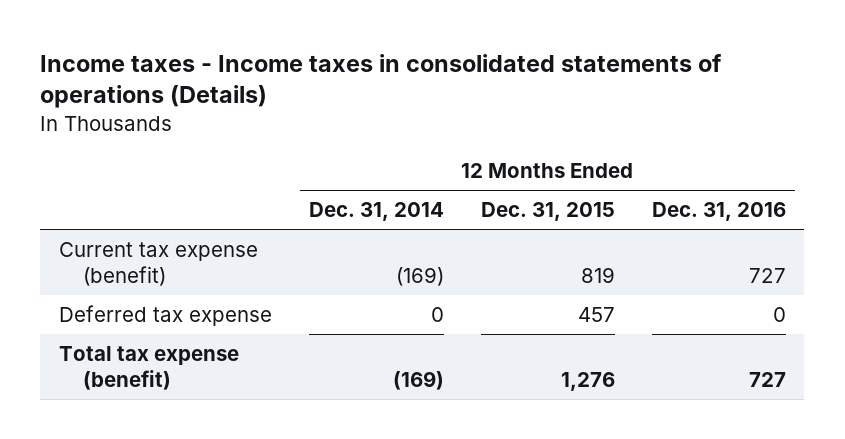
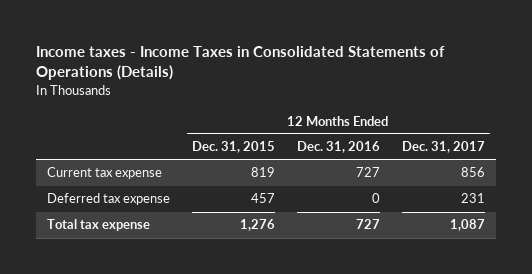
[40,53,723,109] Income taxes - Income taxes in consolidated statements of operations (Details) -> [36,45,446,81] Income taxes - Income Taxes in Consolidated Statements of Operations (Details)
[308,202,444,222] Dec. 31, 2014 -> none
none -> [401,141,485,154] Dec. 31, 2017
[58,241,258,286] Current tax expense (benefit) -> [47,167,163,180] Current tax expense
[58,345,239,390] Total tax expense (benefit) -> [47,219,151,232] Total tax expense

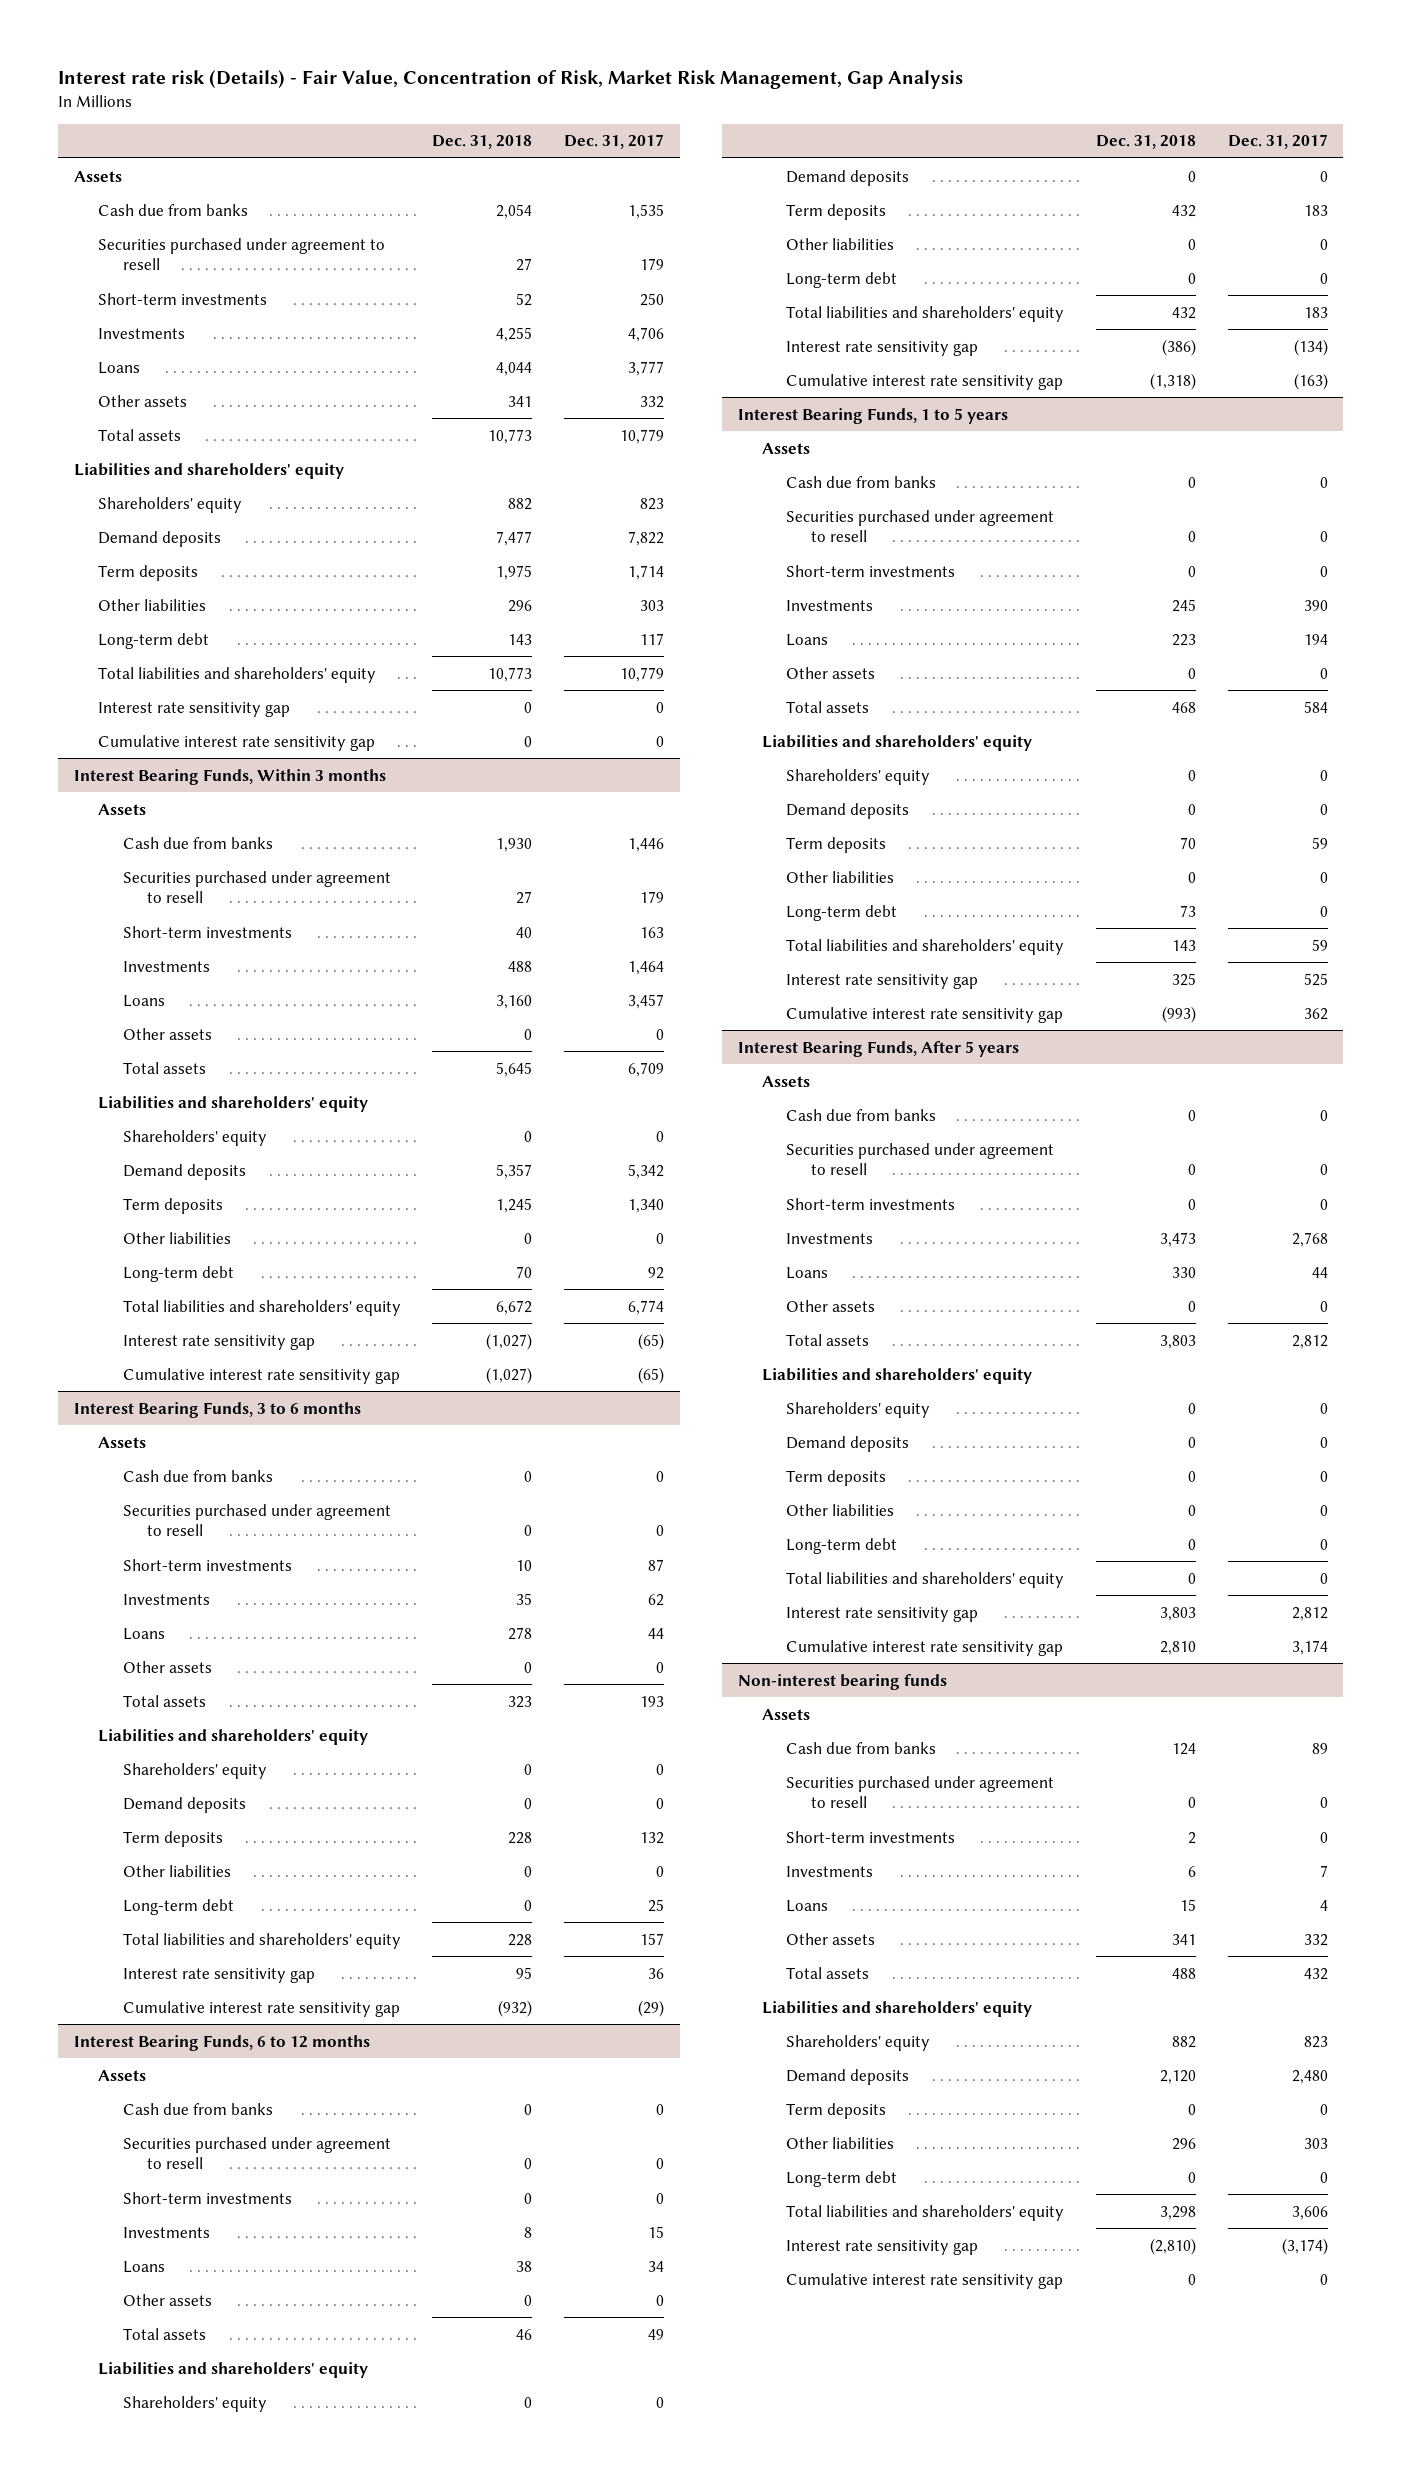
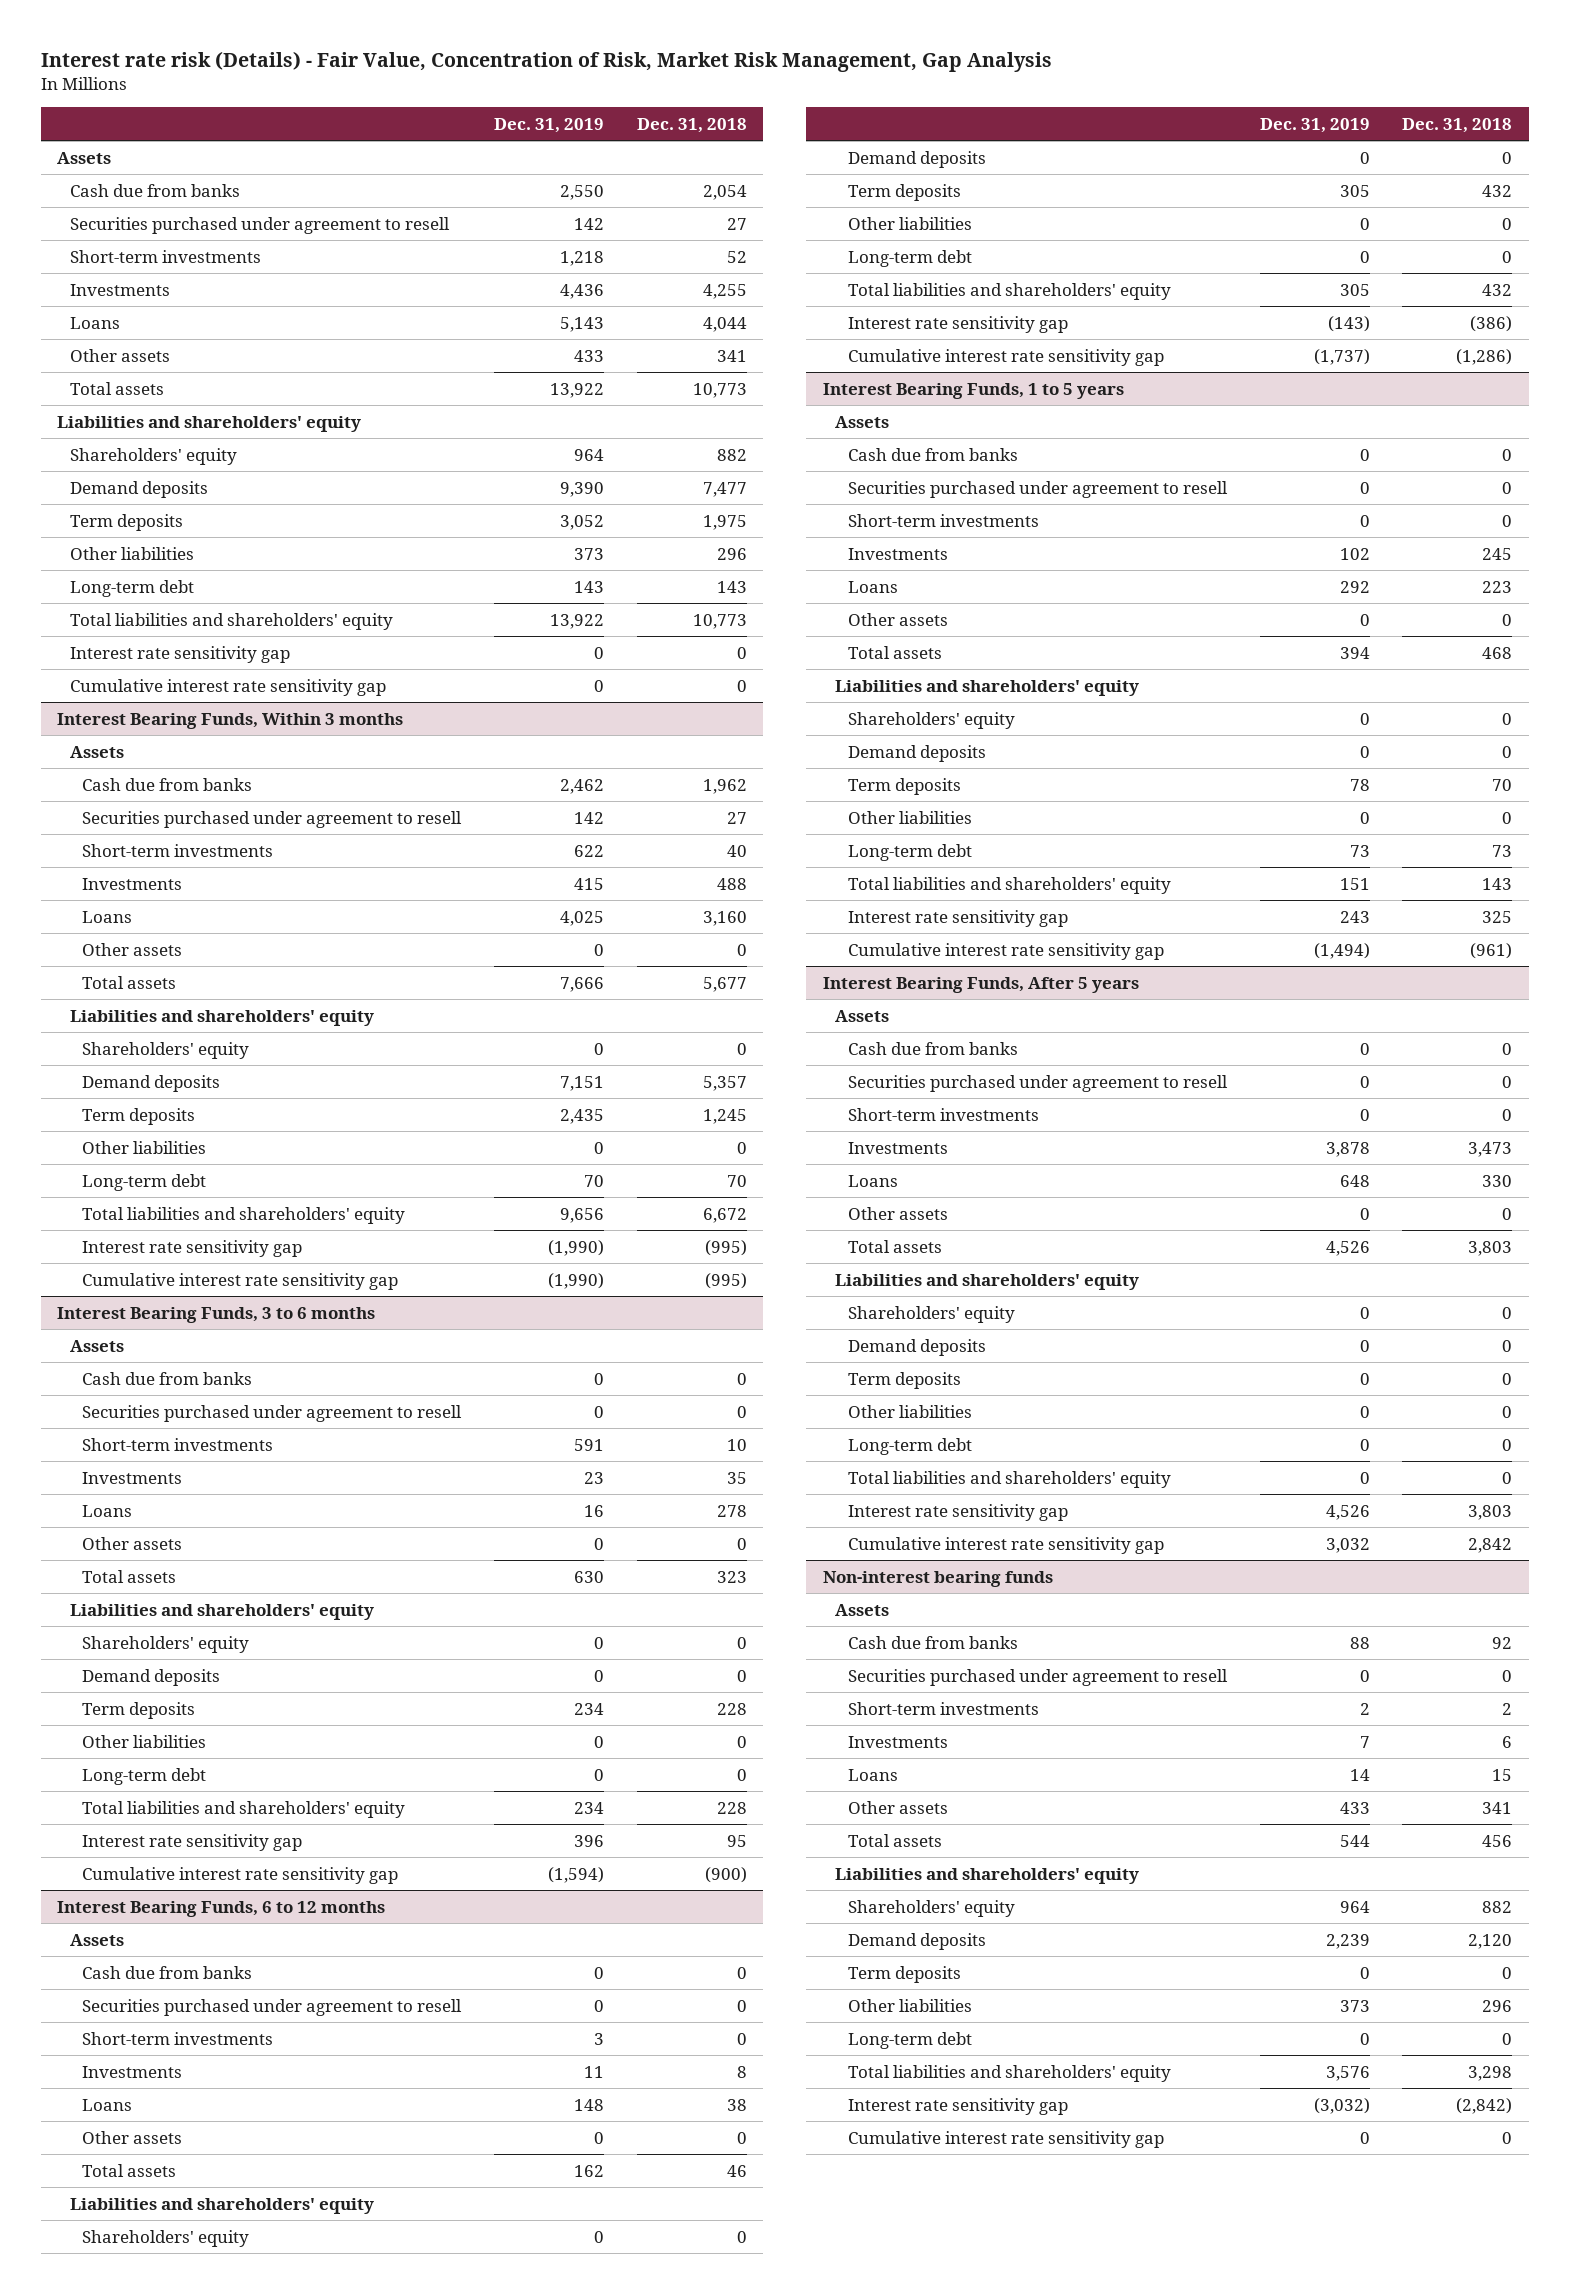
[563,134,664,150] Dec. 31, 2017 -> none
none -> [494,118,605,134] Dec. 31, 2019
[496,837,533,852] 1,930 -> [702,778,747,794] 1,962
[496,1061,533,1077] 5,645 -> [702,976,747,992] 5,677
[486,1332,533,1350] (1,027) -> [704,1239,747,1256] (995)
[486,1366,533,1384] (1,027) -> [704,1272,747,1289] (995)
[498,1999,533,2017] (932) -> [704,1866,747,1883] (900)
[1149,372,1196,390] (1,318) -> [1456,348,1513,365] (1,286)
[1161,1005,1196,1023] (993) -> [1470,942,1513,959] (961)
[1159,1640,1196,1655] 2,810 -> [1468,1537,1513,1553] 2,842
[1171,1742,1196,1755] 124 -> [1492,1636,1513,1649] 92
[1171,1967,1196,1979] 488 -> [1482,1834,1513,1847] 456
[1149,2237,1196,2255] (2,810) -> [1456,2097,1513,2114] (2,842)

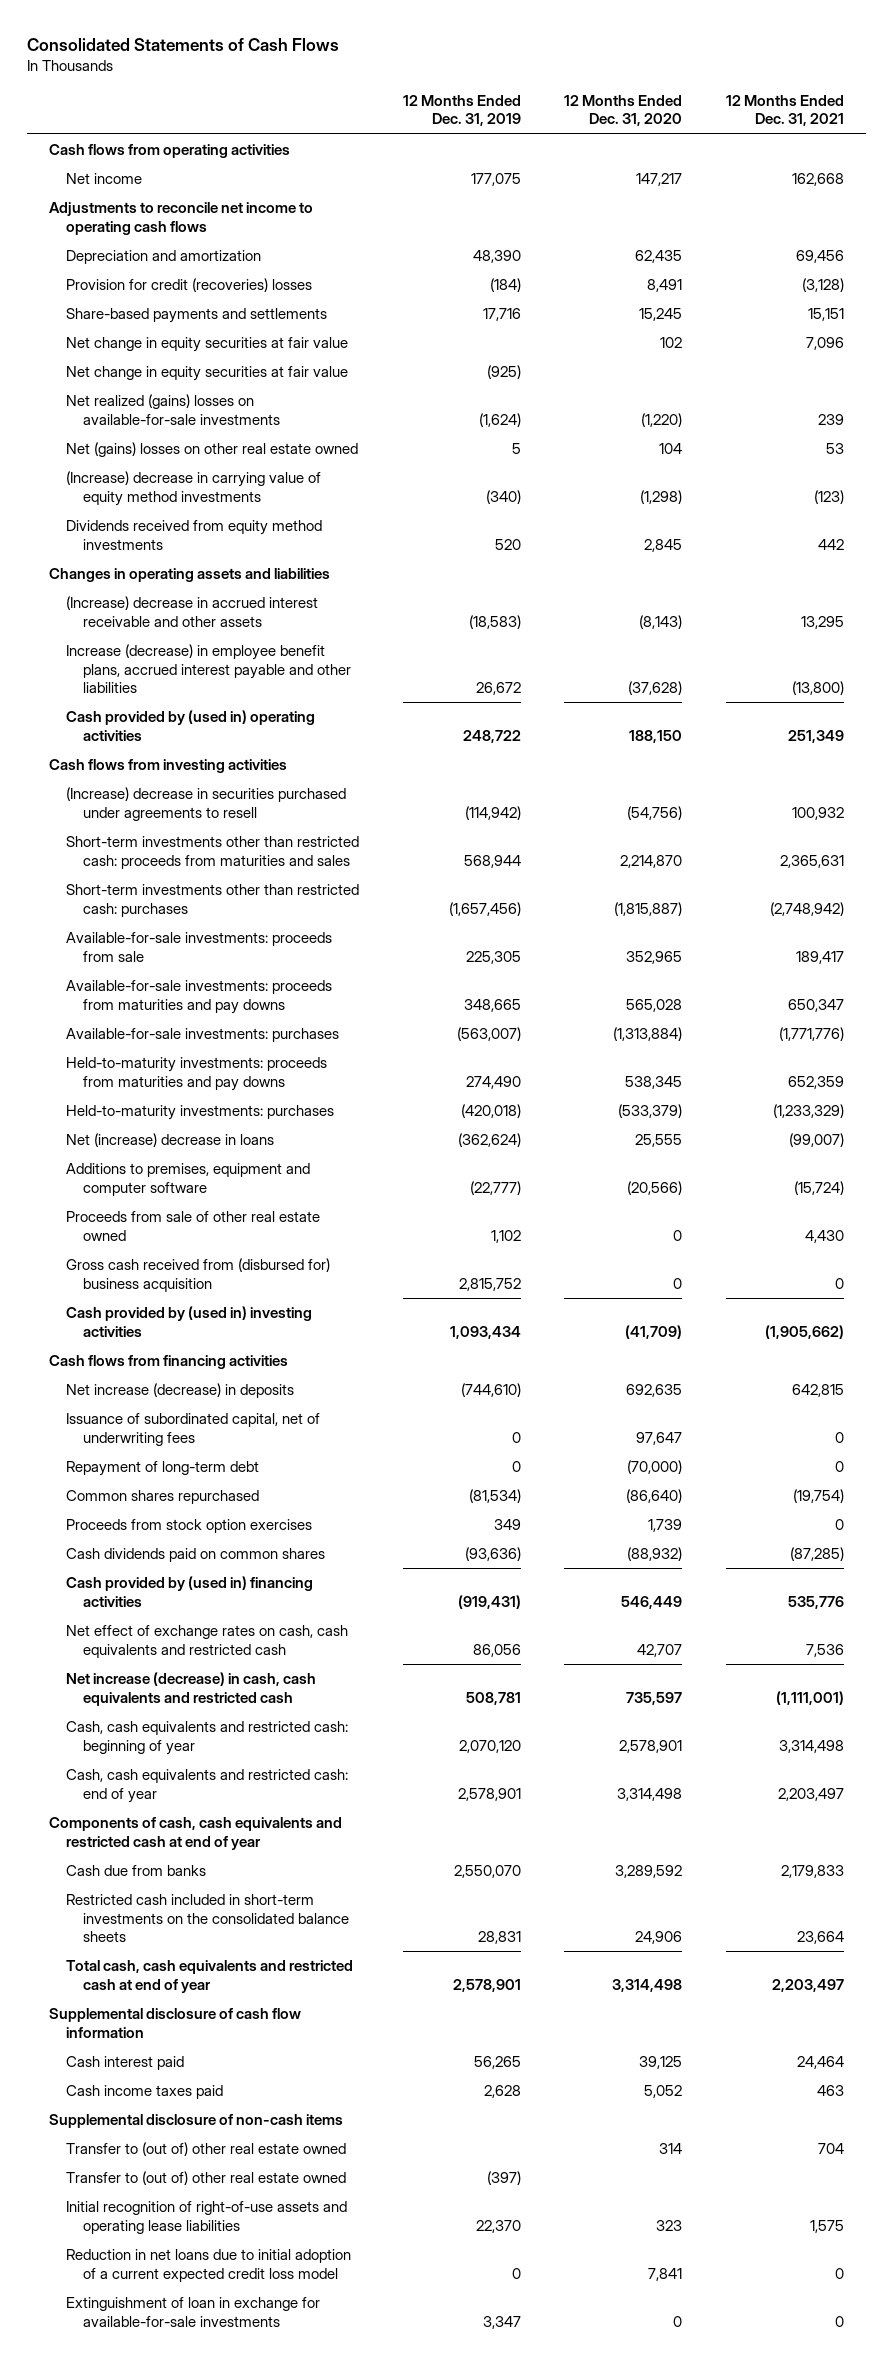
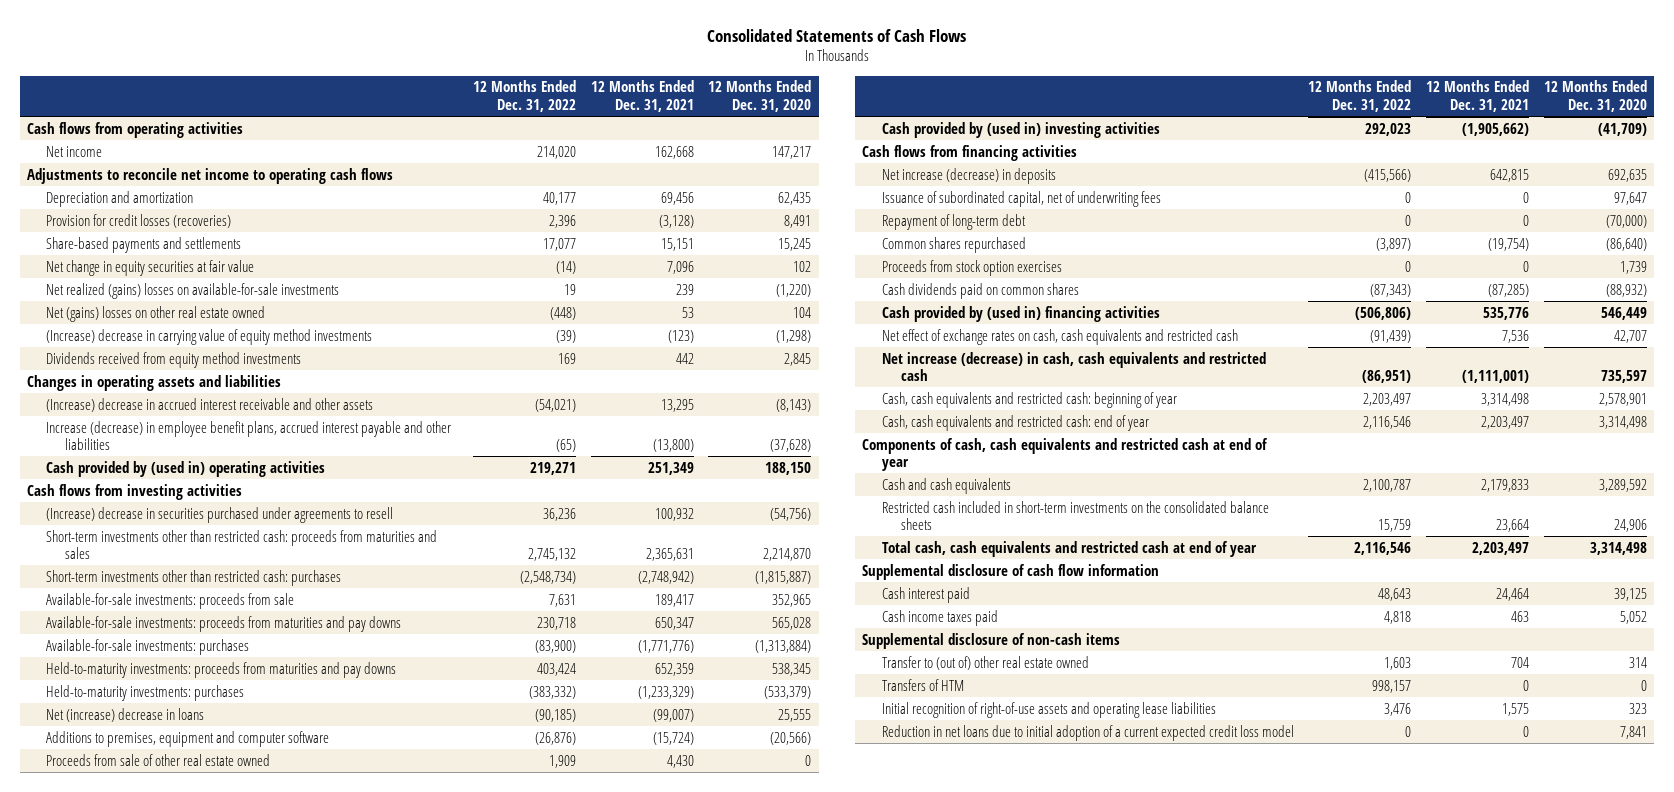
[402,94,521,127] 12 Months Ended Dec. 31, 2019 -> none
none -> [472,80,576,112] 12 Months Ended Dec. 31, 2022
[65,278,312,293] Provision for credit (recoveries) losses -> [46,213,232,228] Provision for credit losses (recoveries)
[65,366,348,382] Net change in equity securities at fair value -> none
[65,1258,330,1292] Gross cash received from (disbursed for) business acquisition -> none
[65,1865,206,1877] Cash due from banks -> [881,477,1011,494] Cash and cash equivalents
[65,2171,346,2186] Transfer to (out of) other real estate owned -> none
none -> [881,678,964,691] Transfers of HTM
[65,2297,320,2327] Extinguishment of loan in exchange for available-for-sale investments -> none

